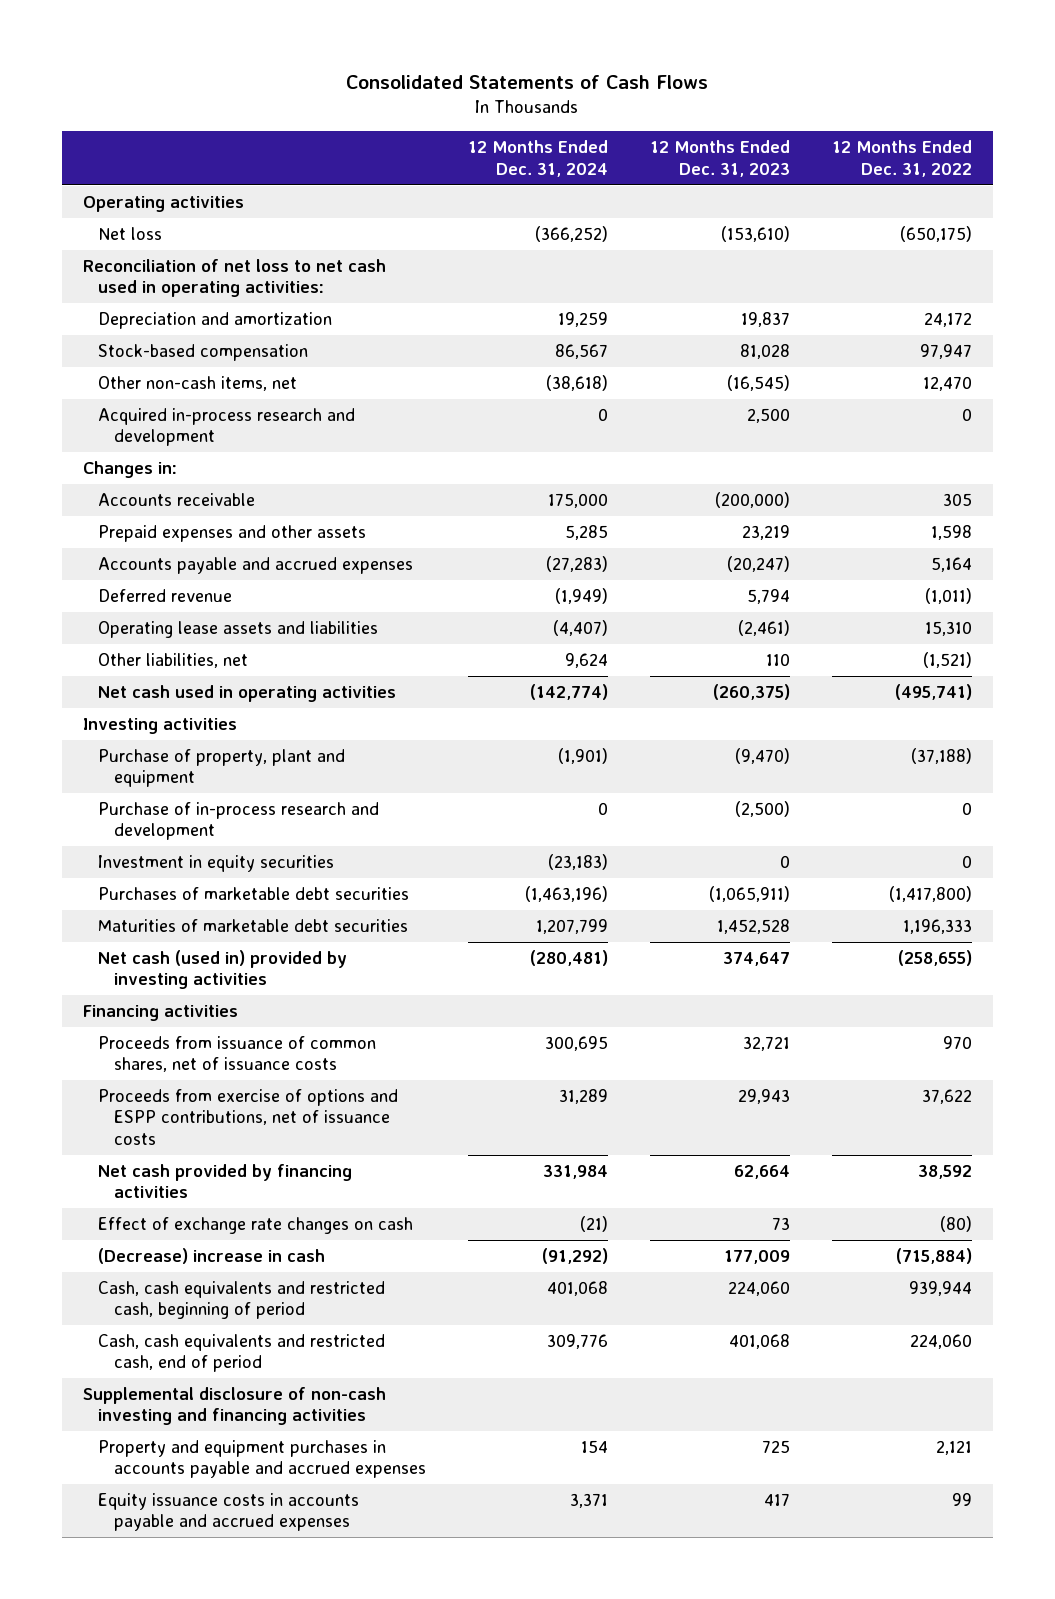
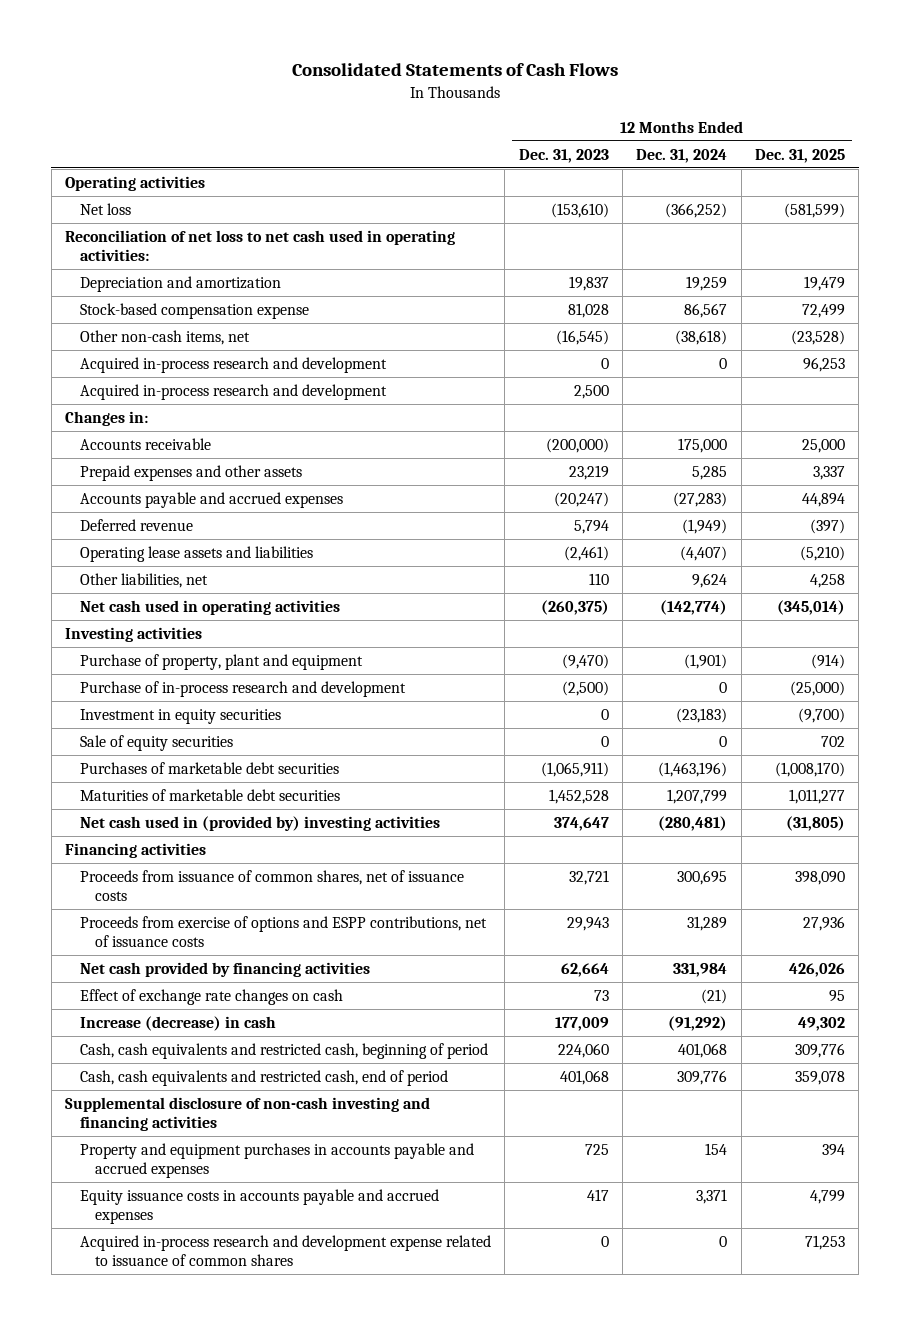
[831,140,972,177] 12 Months Ended Dec. 31, 2022 -> none
none -> [755,148,846,163] Dec. 31, 2025
[98,344,309,362] Stock-based compensation -> [79,302,309,319] Stock-based compensation expense
[746,408,790,424] 2,500 -> [600,357,609,369] 0
none -> [79,383,387,400] Acquired in-process research and development
none -> [79,734,233,751] Sale of equity securities
[98,950,348,990] Net cash (used in) provided by investing activities -> [79,815,440,831] Net cash used in (provided by) investing activities
[98,1248,326,1265] (Decrease) increase in cash -> [79,1015,276,1031] Increase (decrease) in cash
none -> [79,1234,491,1267] Acquired in-process research and development expense related to issuance of common shares

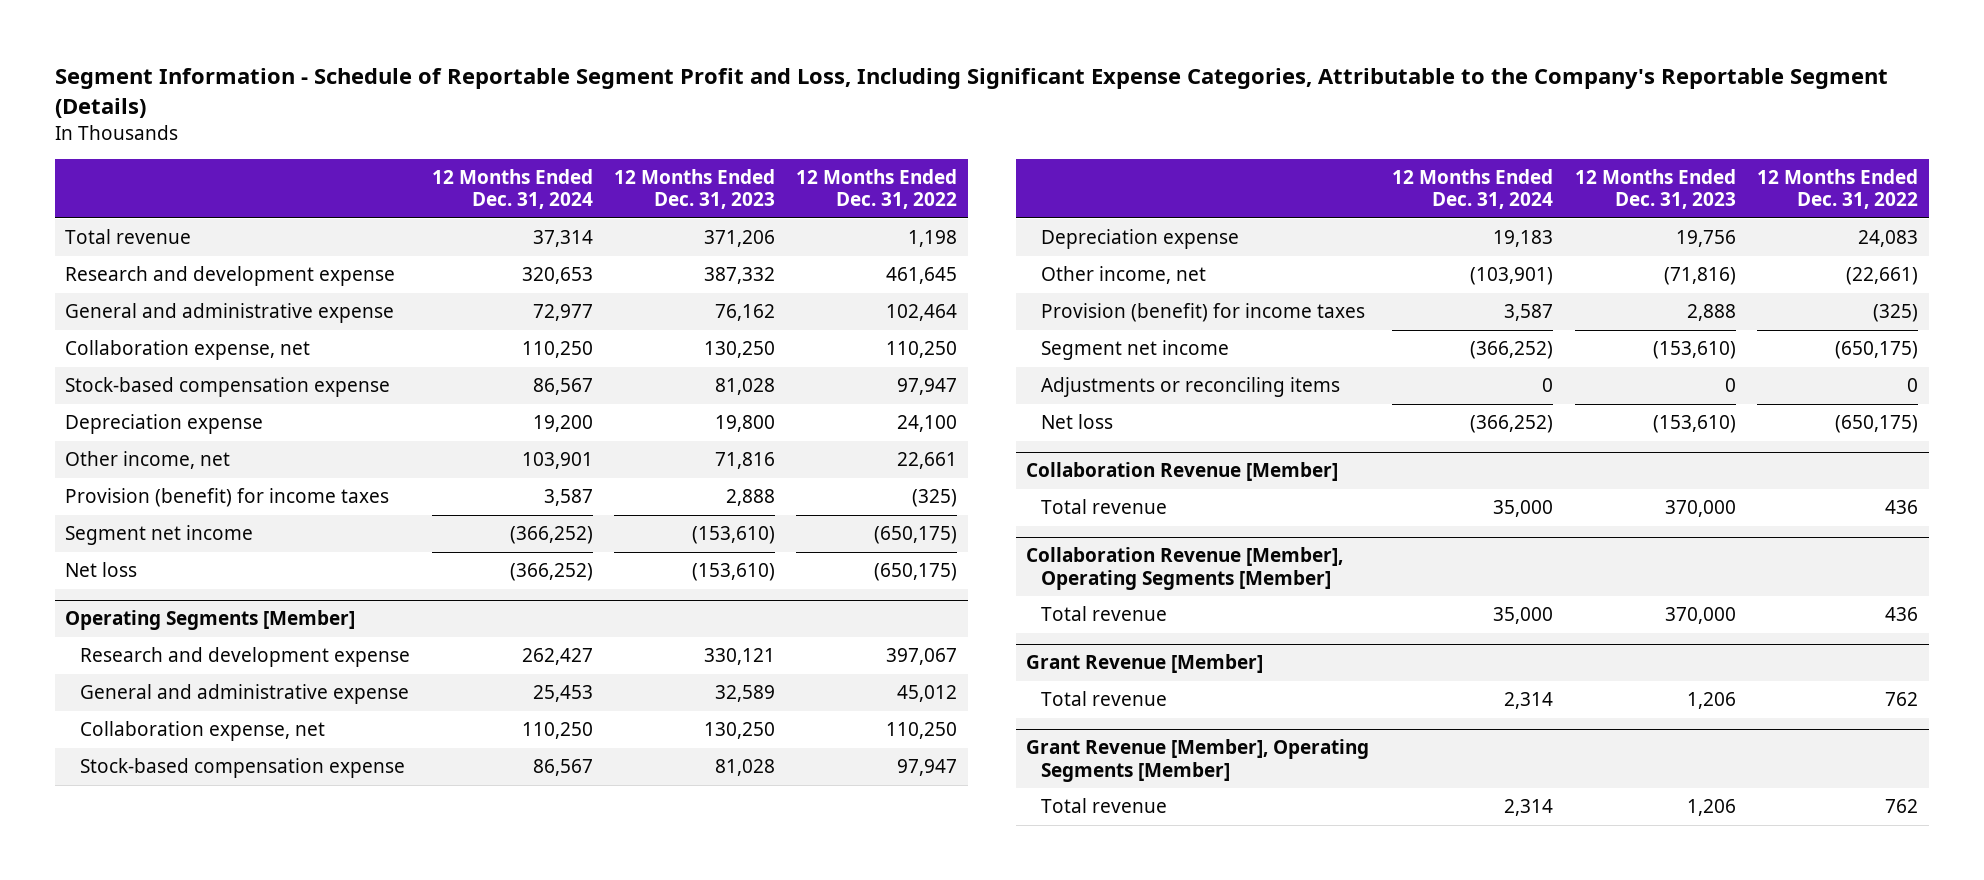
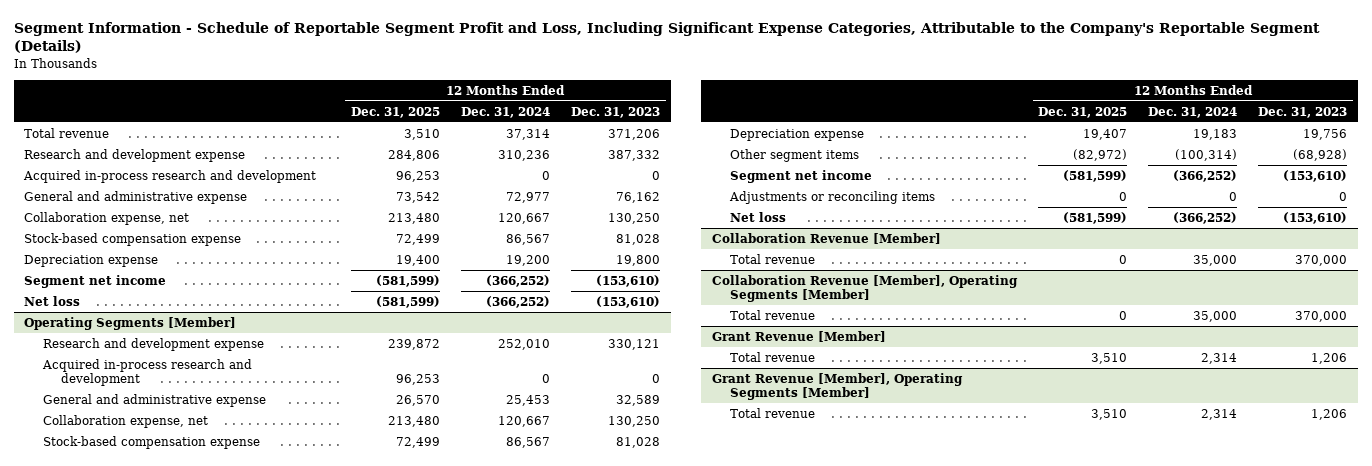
[796,168,958,210] 12 Months Ended Dec. 31, 2022 -> none
none -> [350,106,440,118] Dec. 31, 2025
[521,267,593,285] 320,653 -> [497,149,550,161] 310,236
none -> [23,169,317,183] Acquired in-process research and development
[521,341,593,359] 110,250 -> [497,212,550,224] 120,667
[65,451,231,470] Other income, net -> none
[65,488,390,508] Provision (benefit) for income taxes -> none
[521,648,593,666] 262,427 -> [497,338,550,350] 252,010
none -> [41,358,252,387] Acquired in-process research and development
[521,722,593,740] 110,250 -> [497,415,550,427] 120,667
[1041,266,1207,285] Other income, net -> none
[1041,303,1366,323] Provision (benefit) for income taxes -> none
none -> [730,148,860,162] Other segment items

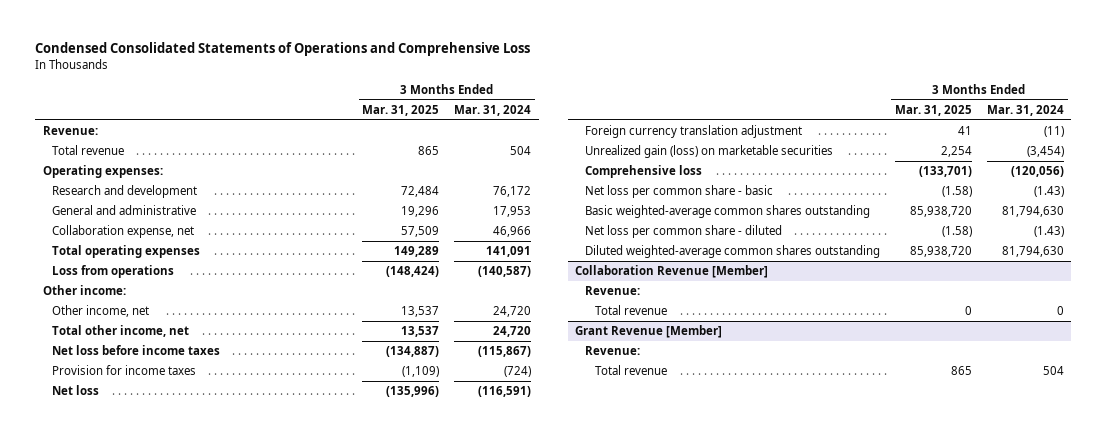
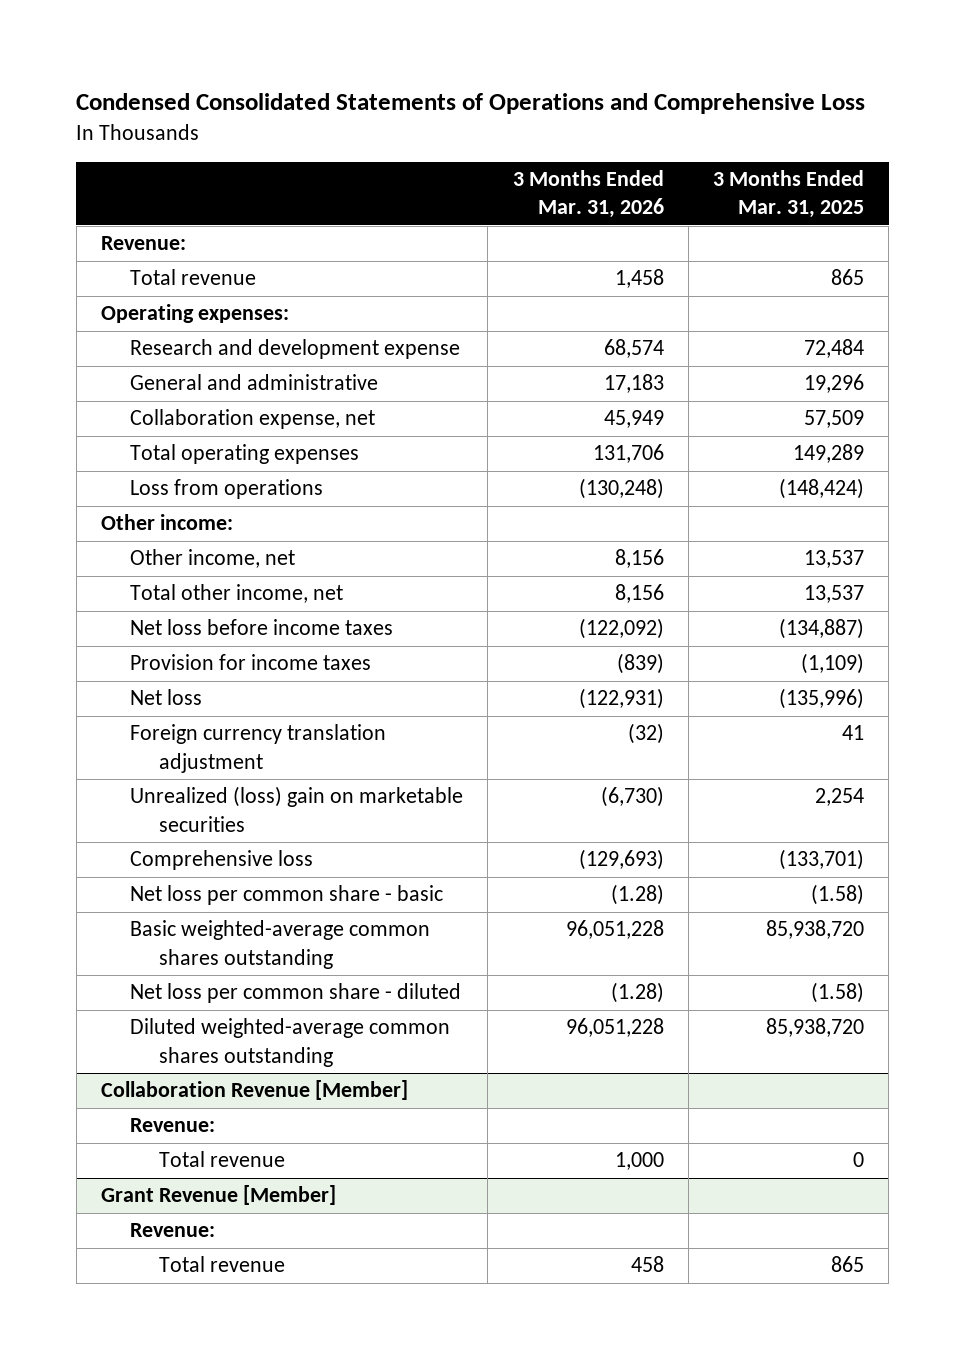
[454,104,532,116] Mar. 31, 2024 -> none
none -> [512,170,664,219] 3 Months Ended Mar. 31, 2026
[52,184,198,198] Research and development -> [129,339,460,360] Research and development expense
[584,144,833,158] Unrealized gain (loss) on marketable securities -> [129,786,463,832] Unrealized (loss) gain on marketable securities

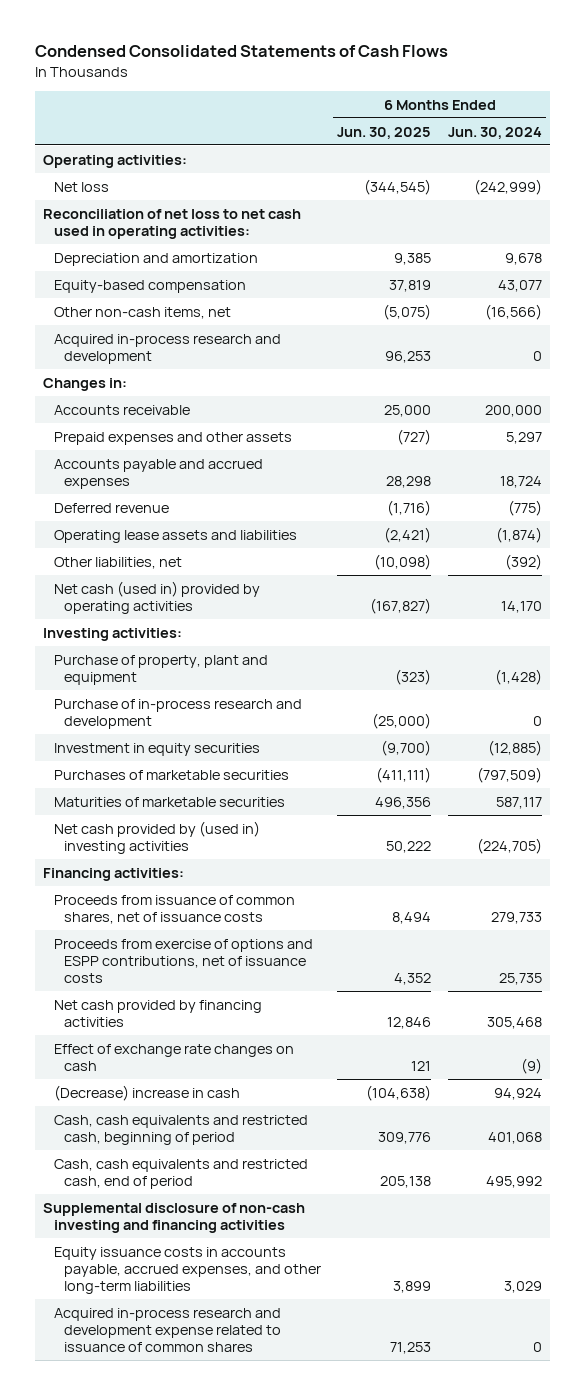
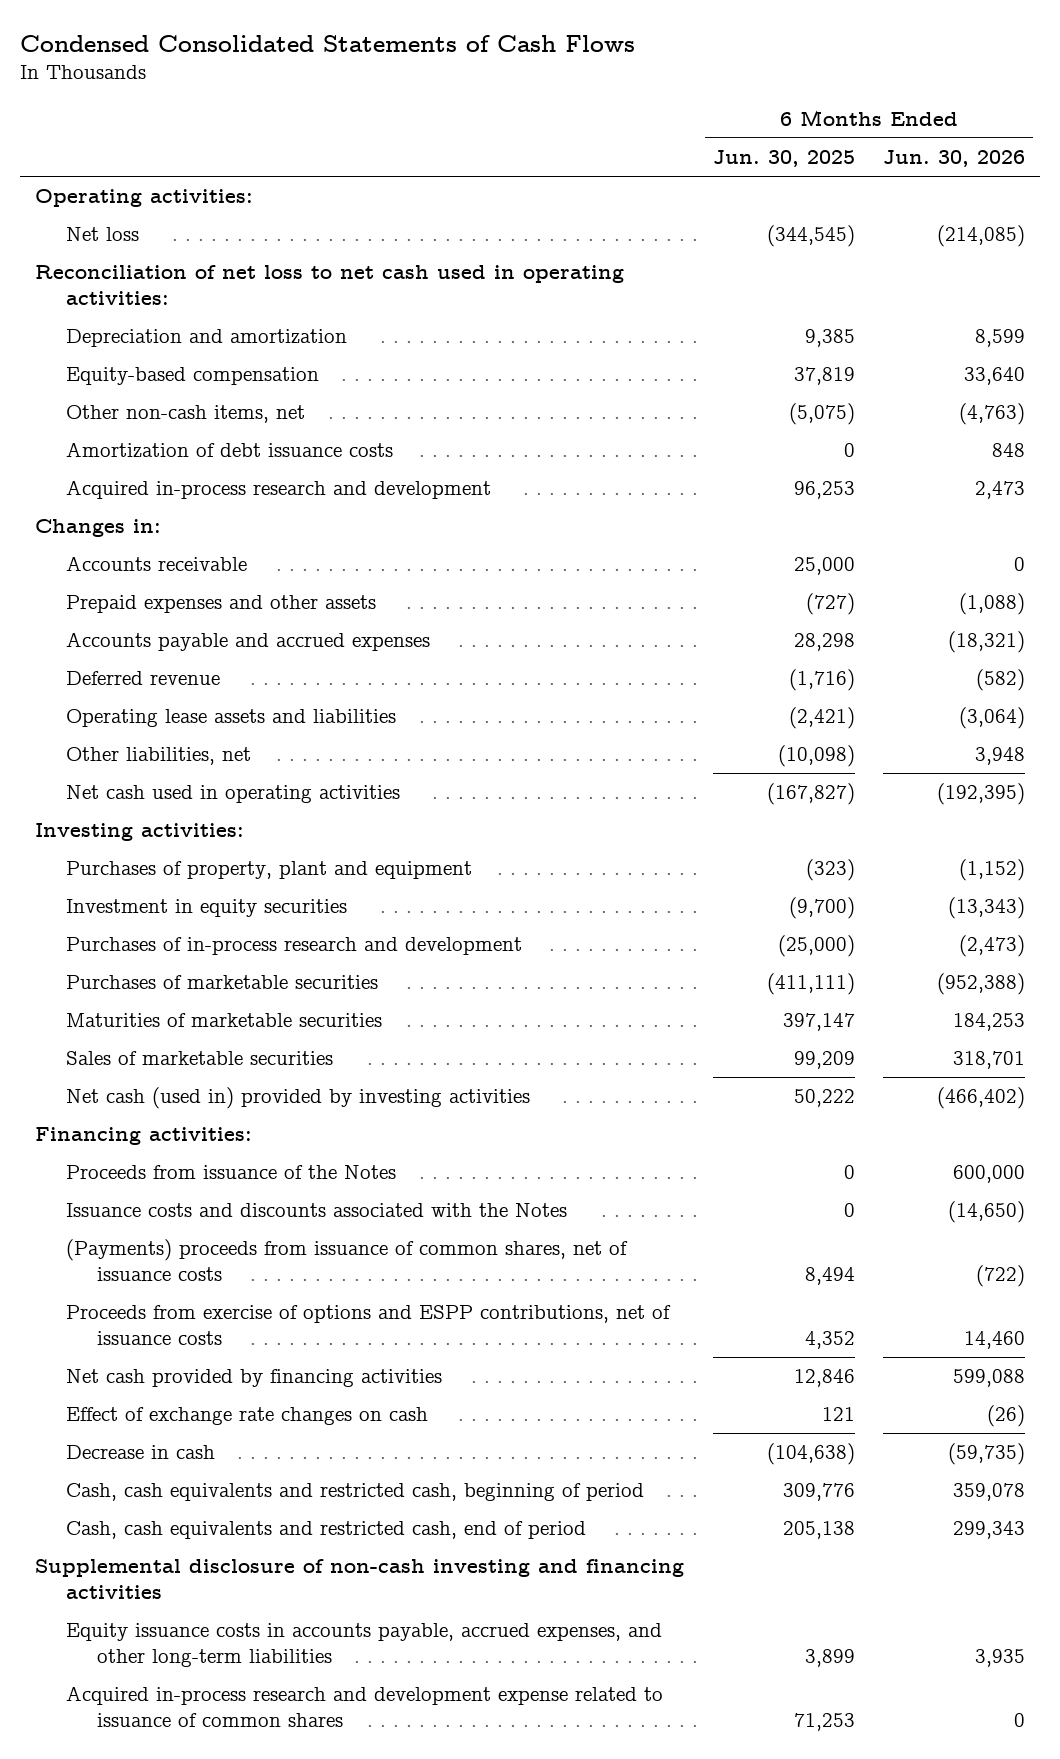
[447,126,542,139] Jun. 30, 2024 -> none
none -> [883,150,1026,168] Jun. 30, 2026
none -> [65,442,393,459] Amortization of debt issuance costs
[53,580,260,614] Net cash (used in) provided by operating activities -> [65,785,400,804] Net cash used in operating activities
[53,698,302,729] Purchase of in-process research and development -> none
[53,654,268,685] Purchase of property, plant and equipment -> [65,861,472,880] Purchases of property, plant and equipment
none -> [65,937,522,956] Purchases of in-process research and development
[375,796,432,809] 496,356 -> [782,1013,855,1032] 397,147
none -> [65,1051,333,1066] Sales of marketable securities
[53,820,260,854] Net cash provided by (used in) investing activities -> [65,1087,530,1110] Net cash (used in) provided by investing activities
none -> [65,1165,396,1180] Proceeds from issuance of the Notes
none -> [65,1203,567,1218] Issuance costs and discounts associated with the Notes
[53,894,295,924] Proceeds from issuance of common shares, net of issuance costs -> [65,1239,628,1281] (Payments) proceeds from issuance of common shares, net of issuance costs
[53,1084,240,1101] (Decrease) increase in cash -> [65,1445,215,1460] Decrease in cash

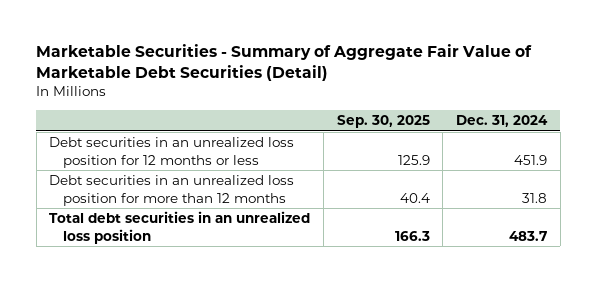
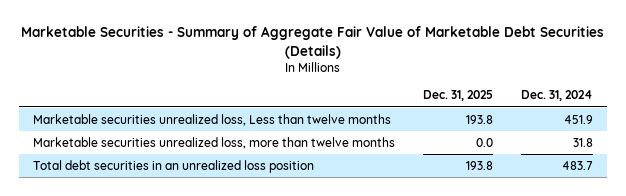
[36,44,533,82] Marketable Securities - Summary of Aggregate Fair Value of Marketable Debt Securities (Detail) -> [20,26,604,59] Marketable Securities - Summary of Aggregate Fair Value of Marketable Debt Securities (Details)
[336,115,430,129] Sep. 30, 2025 -> none
none -> [422,90,493,102] Dec. 31, 2025
[49,137,295,168] Debt securities in an unrealized loss position for 12 months or less -> [33,113,392,126] Marketable securities unrealized loss, Less than twelve months
[49,175,295,206] Debt securities in an unrealized loss position for more than 12 months -> [33,136,396,149] Marketable securities unrealized loss, more than twelve months

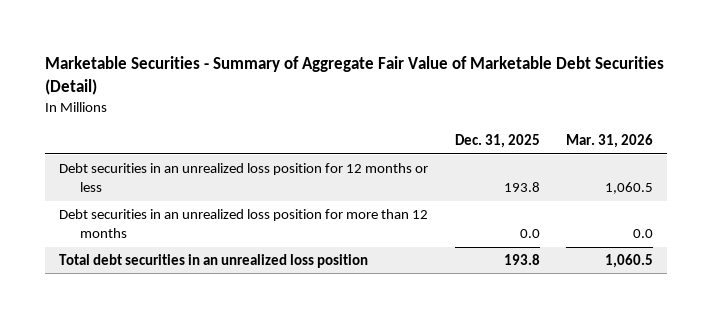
[20,26,604,59] Marketable Securities - Summary of Aggregate Fair Value of Marketable Debt Securities (Details) -> [45,55,665,95] Marketable Securities - Summary of Aggregate Fair Value of Marketable Debt Securities (Detail)
[520,90,593,102] Dec. 31, 2024 -> none
none -> [566,134,654,149] Mar. 31, 2026
[33,113,392,126] Marketable securities unrealized loss, Less than twelve months -> [58,163,428,193] Debt securities in an unrealized loss position for 12 months or less
[33,136,396,149] Marketable securities unrealized loss, more than twelve months -> [58,209,428,239] Debt securities in an unrealized loss position for more than 12 months

